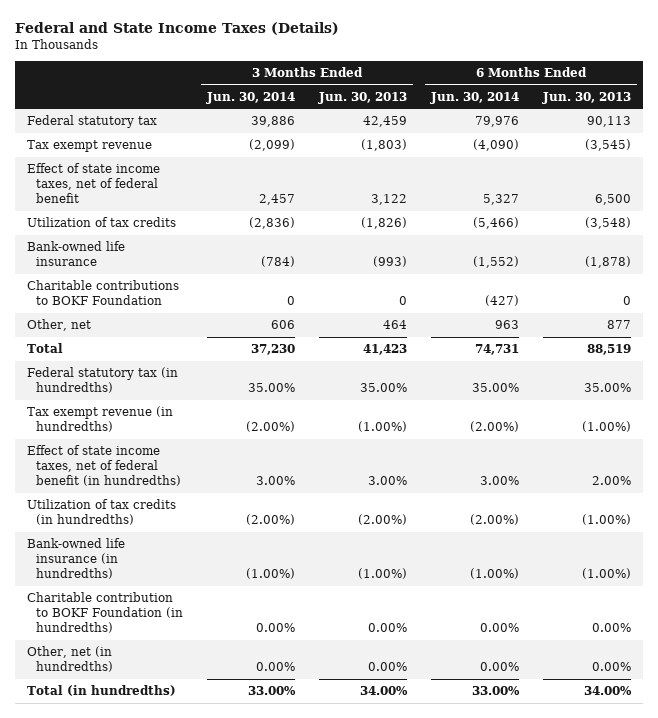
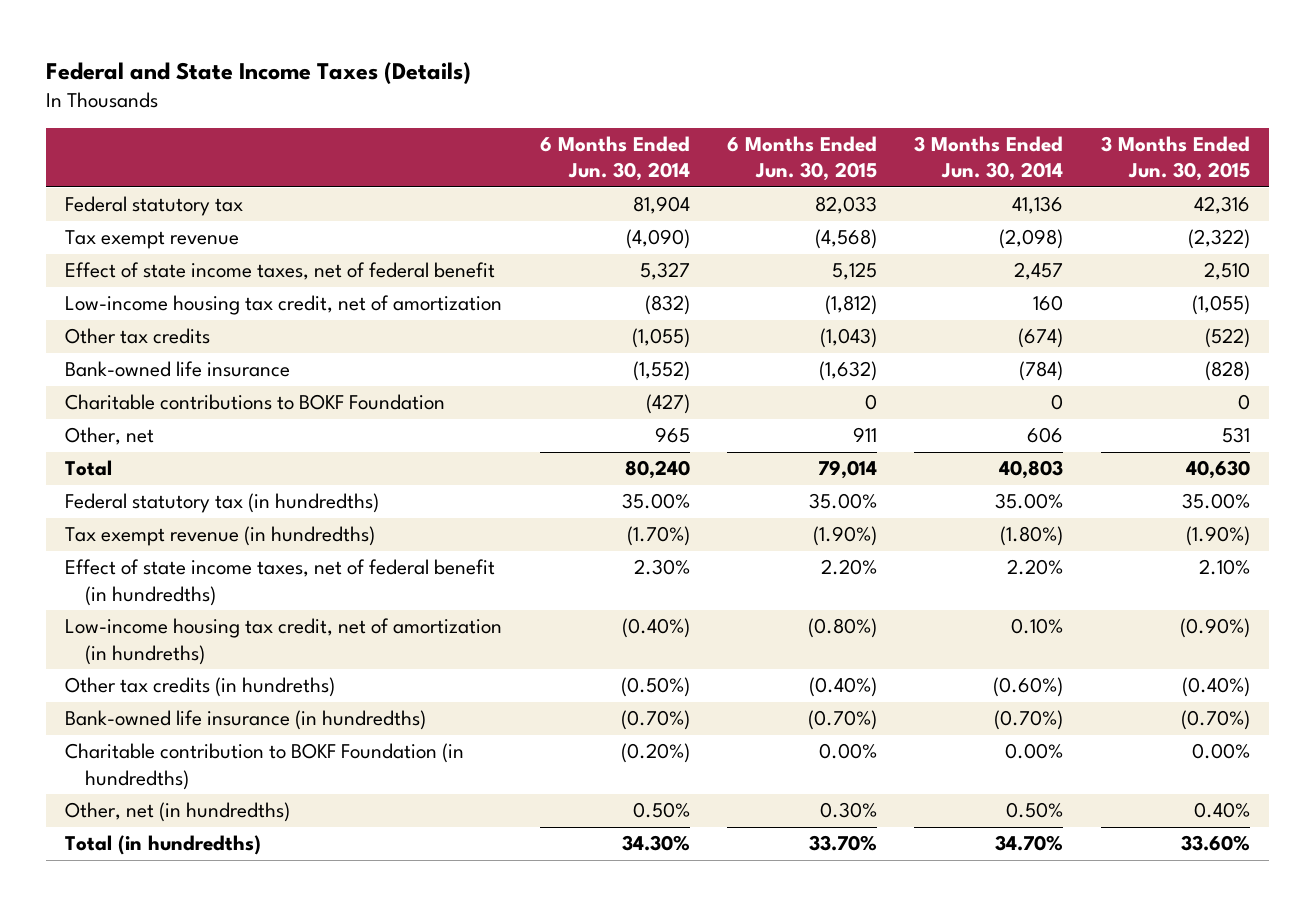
[318,91,408,104] Jun. 30, 2013 -> none
[542,91,632,104] Jun. 30, 2013 -> none
none -> [727,135,878,182] 6 Months Ended Jun. 30, 2015
none -> [1100,135,1250,182] 3 Months Ended Jun. 30, 2015
[250,116,295,128] 39,886 -> [1012,196,1064,215] 41,136
[475,116,520,128] 79,976 -> [632,196,690,215] 81,904
[248,139,295,152] (2,099) -> [999,229,1064,250] (2,098)
[26,217,176,228] Utilization of tax credits -> none
none -> [65,295,503,316] Low-income housing tax credit, net of amortization
none -> [65,328,211,345] Other tax credits
[495,320,520,330] 963 -> [654,427,690,444] 965
[250,344,295,356] 37,230 -> [999,460,1064,480] 40,803
[475,344,520,356] 74,731 -> [624,460,690,480] 80,240
[26,499,176,526] Utilization of tax credits (in hundredths) -> none
[245,421,295,433] (2.00%) -> [1000,526,1064,547] (1.80%)
[470,421,520,433] (2.00%) -> [626,526,690,547] (1.70%)
[255,476,295,486] 3.00% -> [1007,559,1064,576] 2.20%
[480,476,520,486] 3.00% -> [633,559,690,576] 2.30%
none -> [65,618,503,665] Low-income housing tax credit, net of amortization (in hundreths)
none -> [65,677,336,698] Other tax credits (in hundreths)
[245,568,295,580] (1.00%) -> [994,710,1064,731] (0.70%)
[470,568,520,580] (1.00%) -> [620,710,690,731] (0.70%)
[480,623,520,633] 0.00% -> [620,743,690,764] (0.20%)
[255,662,295,672] 0.00% -> [1006,802,1064,819] 0.50%
[480,662,520,672] 0.00% -> [632,802,690,819] 0.50%
[247,686,296,696] 33.00% -> [995,835,1064,852] 34.70%
[472,686,521,696] 33.00% -> [621,835,690,852] 34.30%

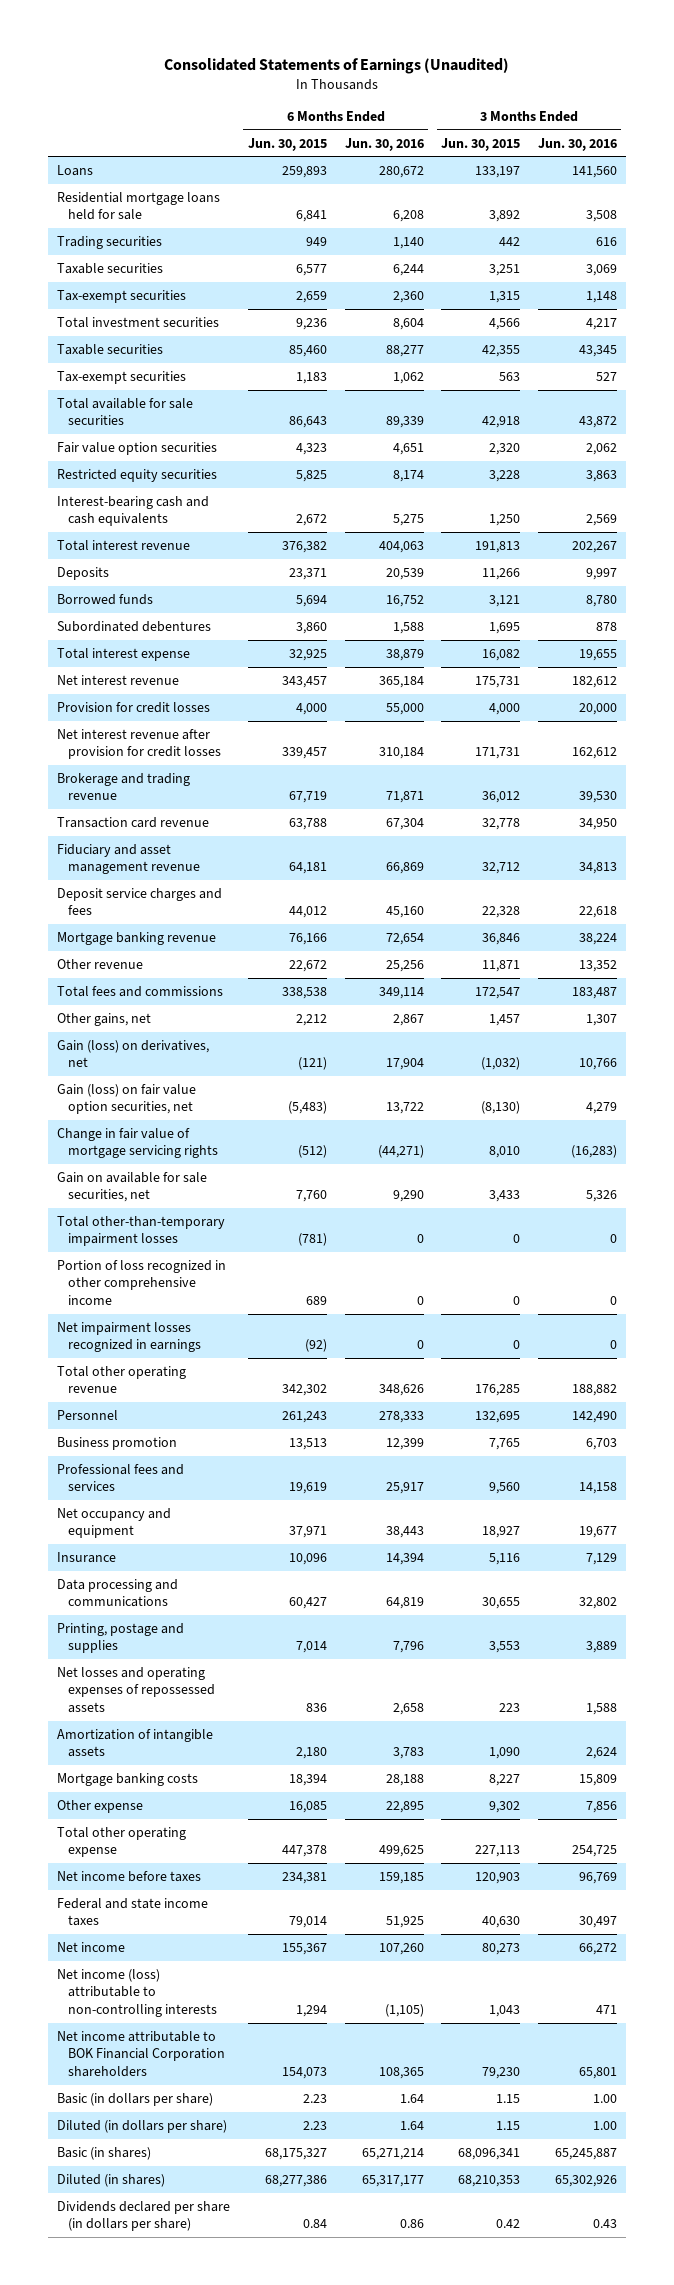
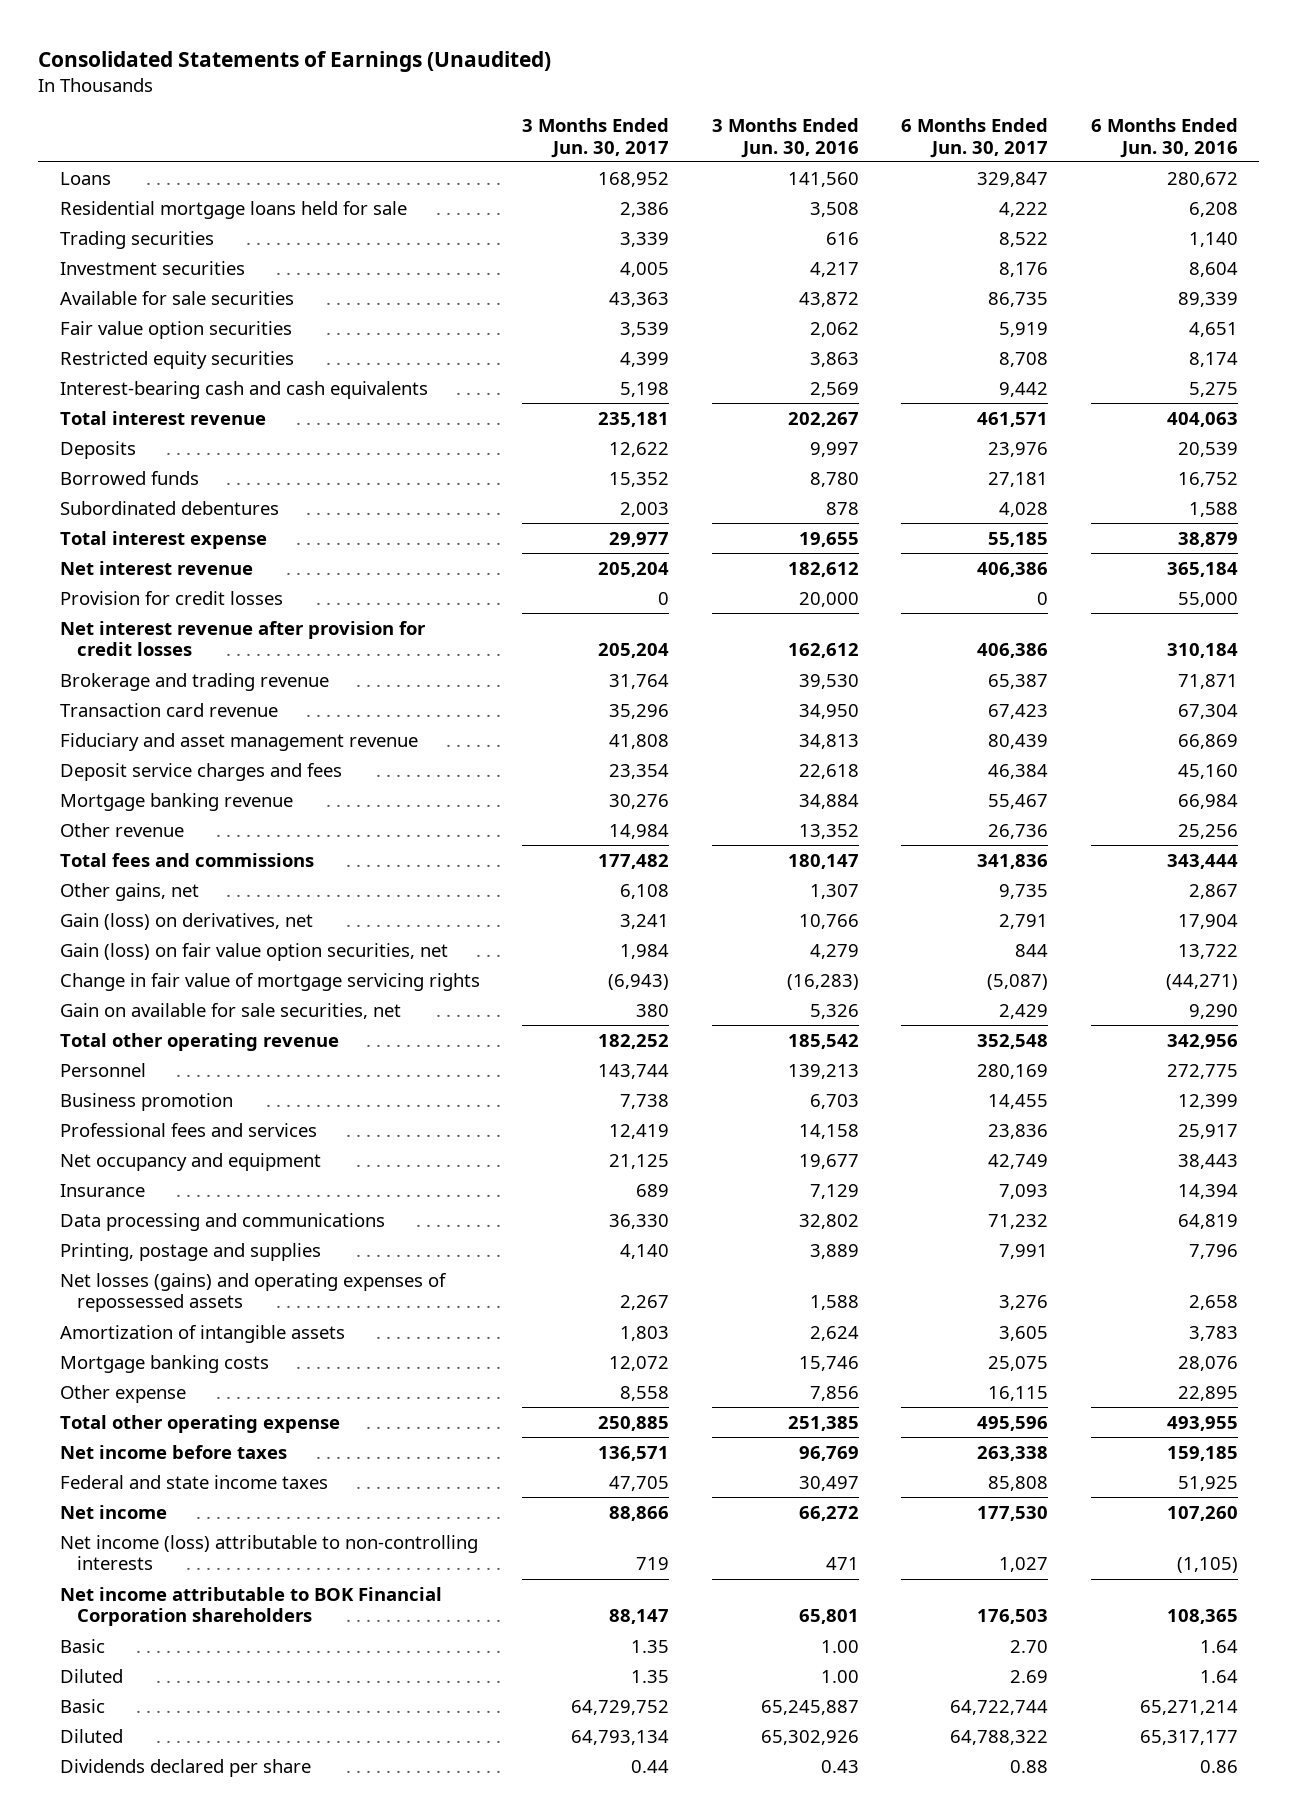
[247,137,327,151] Jun. 30, 2015 -> none
[441,137,521,151] Jun. 30, 2015 -> none
none -> [522,117,670,158] 3 Months Ended Jun. 30, 2017
none -> [901,117,1049,158] 6 Months Ended Jun. 30, 2017
[57,262,164,274] Taxable securities -> none
[57,289,187,303] Tax-exempt securities -> none
[57,343,164,355] Taxable securities -> none
[57,370,187,384] Tax-exempt securities -> none
[57,316,220,328] Total investment securities -> [59,260,245,275] Investment securities
[57,397,194,426] Total available for sale securities -> [59,290,294,305] Available for sale securities
[385,932,424,945] 72,654 -> [1177,793,1238,809] 66,984
[578,932,617,945] 38,224 -> [798,793,859,809] 34,884
[378,986,424,999] 349,114 -> [1166,853,1238,869] 343,444
[571,986,617,999] 183,487 -> [787,853,859,869] 180,147
[57,1215,226,1247] Total other-than-temporary impairment losses -> none
[57,1259,227,1305] Portion of loss recognized in other comprehensive income -> none
[57,1321,201,1353] Net impairment losses recognized in earnings -> none
[378,1384,424,1397] 348,626 -> [1166,1033,1238,1049] 342,956
[571,1384,617,1397] 188,882 -> [787,1033,859,1049] 185,542
[378,1410,424,1423] 278,333 -> [1166,1063,1238,1079] 272,775
[571,1410,617,1423] 142,490 -> [787,1063,859,1079] 139,213
[57,1666,215,1713] Net losses and operating expenses of repossessed assets -> [59,1272,447,1313] Net losses (gains) and operating expenses of repossessed assets
[385,1773,424,1786] 28,188 -> [1177,1355,1238,1371] 28,076
[578,1773,617,1786] 15,809 -> [798,1355,859,1371] 15,746
[378,1845,424,1858] 499,625 -> [1166,1415,1238,1431] 493,955
[571,1845,617,1858] 254,725 -> [787,1415,859,1431] 251,385
[57,2092,214,2106] Basic (in dollars per share) -> [59,1638,105,1653] Basic
[57,2119,228,2133] Diluted (in dollars per share) -> [59,1668,123,1683] Diluted
[57,2146,152,2160] Basic (in shares) -> [59,1698,105,1713] Basic
[57,2173,166,2187] Diluted (in shares) -> [59,1728,123,1743] Diluted
[57,2200,231,2232] Dividends declared per share (in dollars per share) -> [59,1758,311,1777] Dividends declared per share

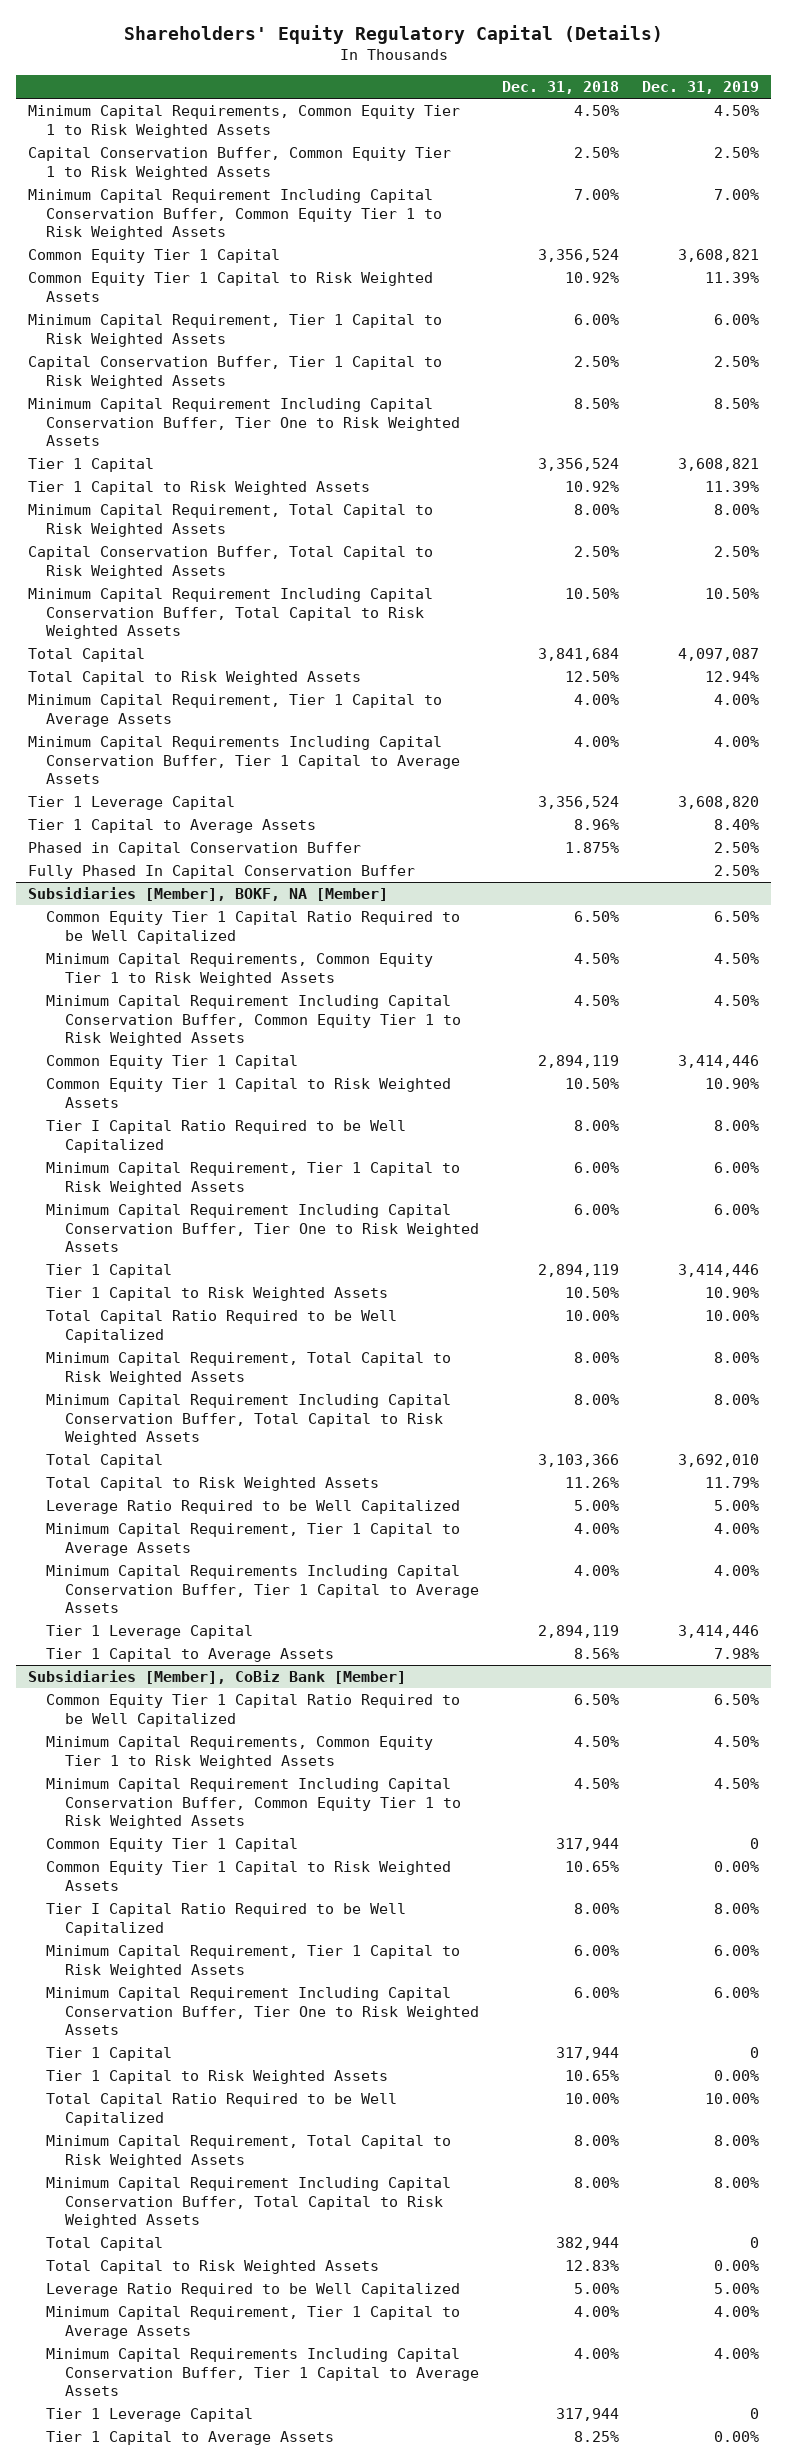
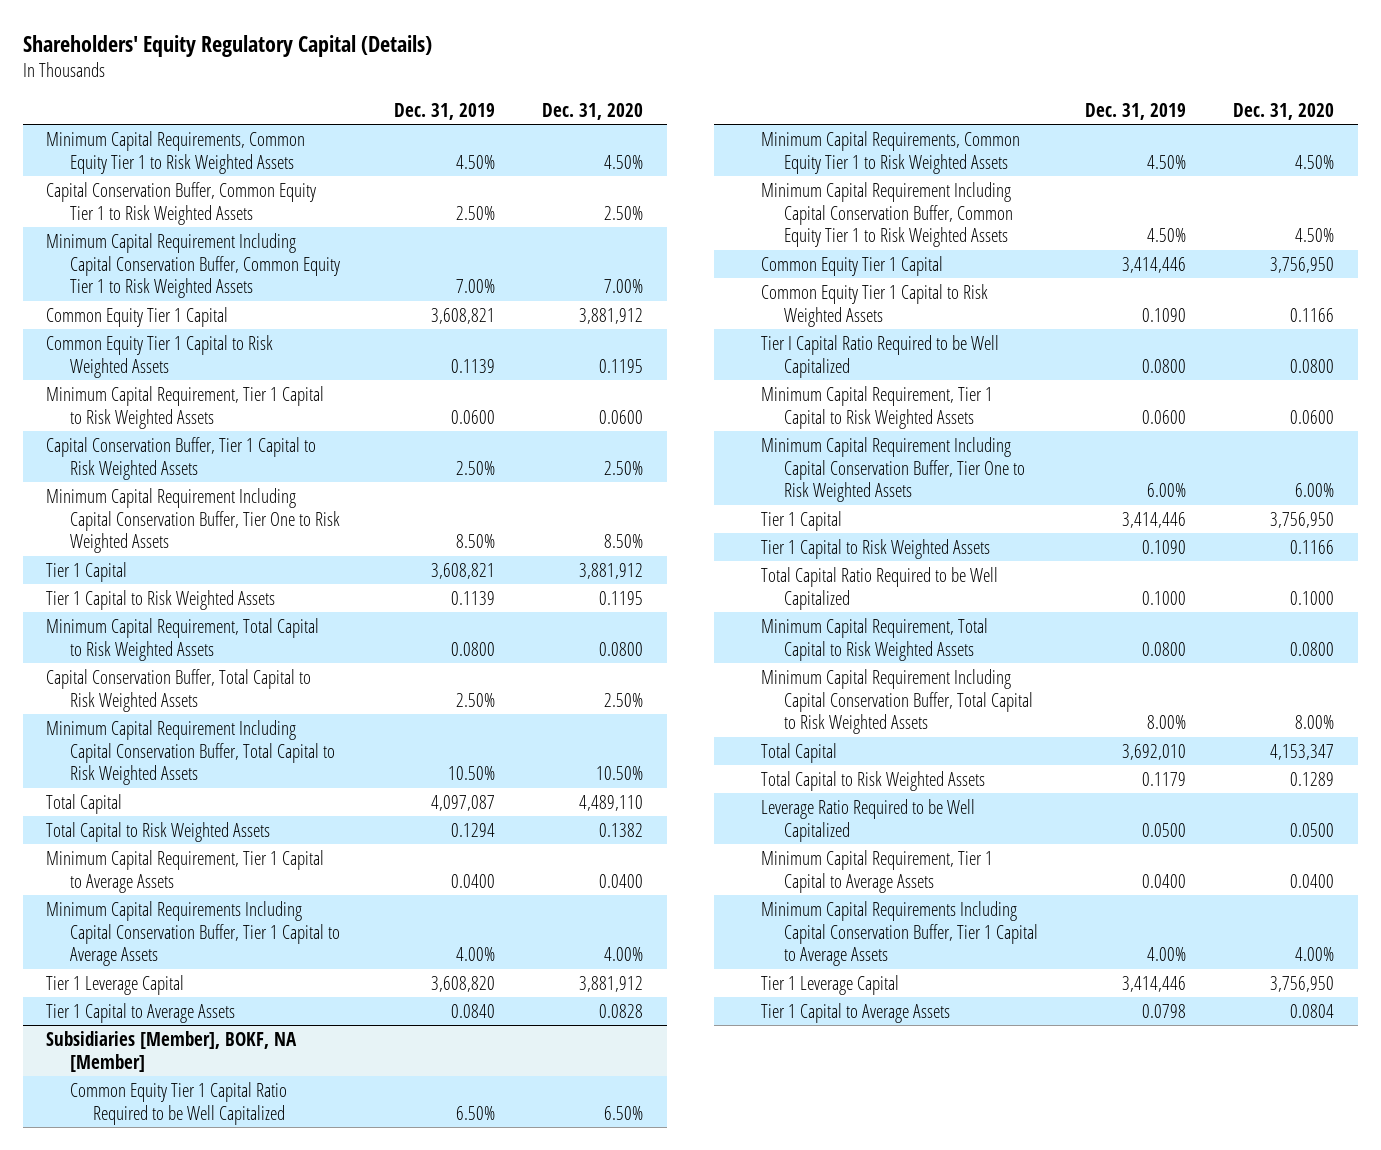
[502,81,620,95] Dec. 31, 2018 -> none
none -> [542,102,644,120] Dec. 31, 2020
[705,272,760,284] 11.39% -> [451,358,496,373] 0.1139
[714,314,760,326] 6.00% -> [451,409,496,424] 0.0600
[705,481,760,493] 11.39% -> [451,590,496,605] 0.1139
[714,504,760,516] 8.00% -> [451,641,496,656] 0.0800
[705,671,760,683] 12.94% -> [451,822,496,837] 0.1294
[714,694,760,706] 4.00% -> [451,873,496,888] 0.0400
[28,842,362,857] Phased in Capital Conservation Buffer -> none
[28,865,416,880] Fully Phased In Capital Conservation Buffer -> none
[714,819,760,831] 8.40% -> [451,1003,496,1018] 0.0840
[705,1078,760,1090] 10.90% -> [1142,307,1187,322] 0.1090
[714,1120,760,1132] 8.00% -> [1142,358,1187,373] 0.0800
[714,1162,760,1174] 6.00% -> [1142,409,1187,424] 0.0600
[705,1287,760,1299] 10.90% -> [1142,539,1187,554] 0.1090
[705,1310,760,1322] 10.00% -> [1142,590,1187,605] 0.1000
[714,1352,760,1364] 8.00% -> [1142,641,1187,656] 0.0800
[705,1477,760,1489] 11.79% -> [1142,771,1187,786] 0.1179
[714,1500,760,1512] 5.00% -> [1142,822,1187,837] 0.0500
[714,1523,760,1535] 4.00% -> [1142,873,1187,888] 0.0400
[28,1670,407,1685] Subsidiaries [Member], CoBiz Bank [Member] -> none
[46,1694,461,1727] Common Equity Tier 1 Capital Ratio Required to be Well Capitalized -> none
[46,1736,434,1769] Minimum Capital Requirements, Common Equity Tier 1 to Risk Weighted Assets -> none
[46,1778,461,1829] Minimum Capital Requirement Including Capital Conservation Buffer, Common Equity Tier 1 to Risk Weighted Assets -> none
[46,1838,299,1853] Common Equity Tier 1 Capital -> none
[46,1861,452,1891] Common Equity Tier 1 Capital to Risk Weighted Assets -> none
[46,1903,407,1936] Tier I Capital Ratio Required to be Well Capitalized -> none
[46,1945,461,1978] Minimum Capital Requirement, Tier 1 Capital to Risk Weighted Assets -> none
[46,1987,479,2035] Minimum Capital Requirement Including Capital Conservation Buffer, Tier One to Risk Weighted Assets -> none
[46,2047,173,2062] Tier 1 Capital -> none
[46,2070,389,2085] Tier 1 Capital to Risk Weighted Assets -> none
[46,2093,398,2126] Total Capital Ratio Required to be Well Capitalized -> none
[46,2135,452,2168] Minimum Capital Requirement, Total Capital to Risk Weighted Assets -> none
[46,2177,452,2228] Minimum Capital Requirement Including Capital Conservation Buffer, Total Capital to Risk Weighted Assets -> none
[46,2237,164,2252] Total Capital -> none
[46,2260,380,2275] Total Capital to Risk Weighted Assets -> none
[46,2283,461,2298] Leverage Ratio Required to be Well Capitalized -> none
[46,2306,461,2339] Minimum Capital Requirement, Tier 1 Capital to Average Assets -> none
[46,2348,479,2396] Minimum Capital Requirements Including Capital Conservation Buffer, Tier 1 Capital to Average Assets -> none
[46,2408,254,2423] Tier 1 Leverage Capital -> none
[46,2431,335,2446] Tier 1 Capital to Average Assets -> none
[714,1648,760,1660] 7.98% -> [1142,1003,1187,1018] 0.0798

